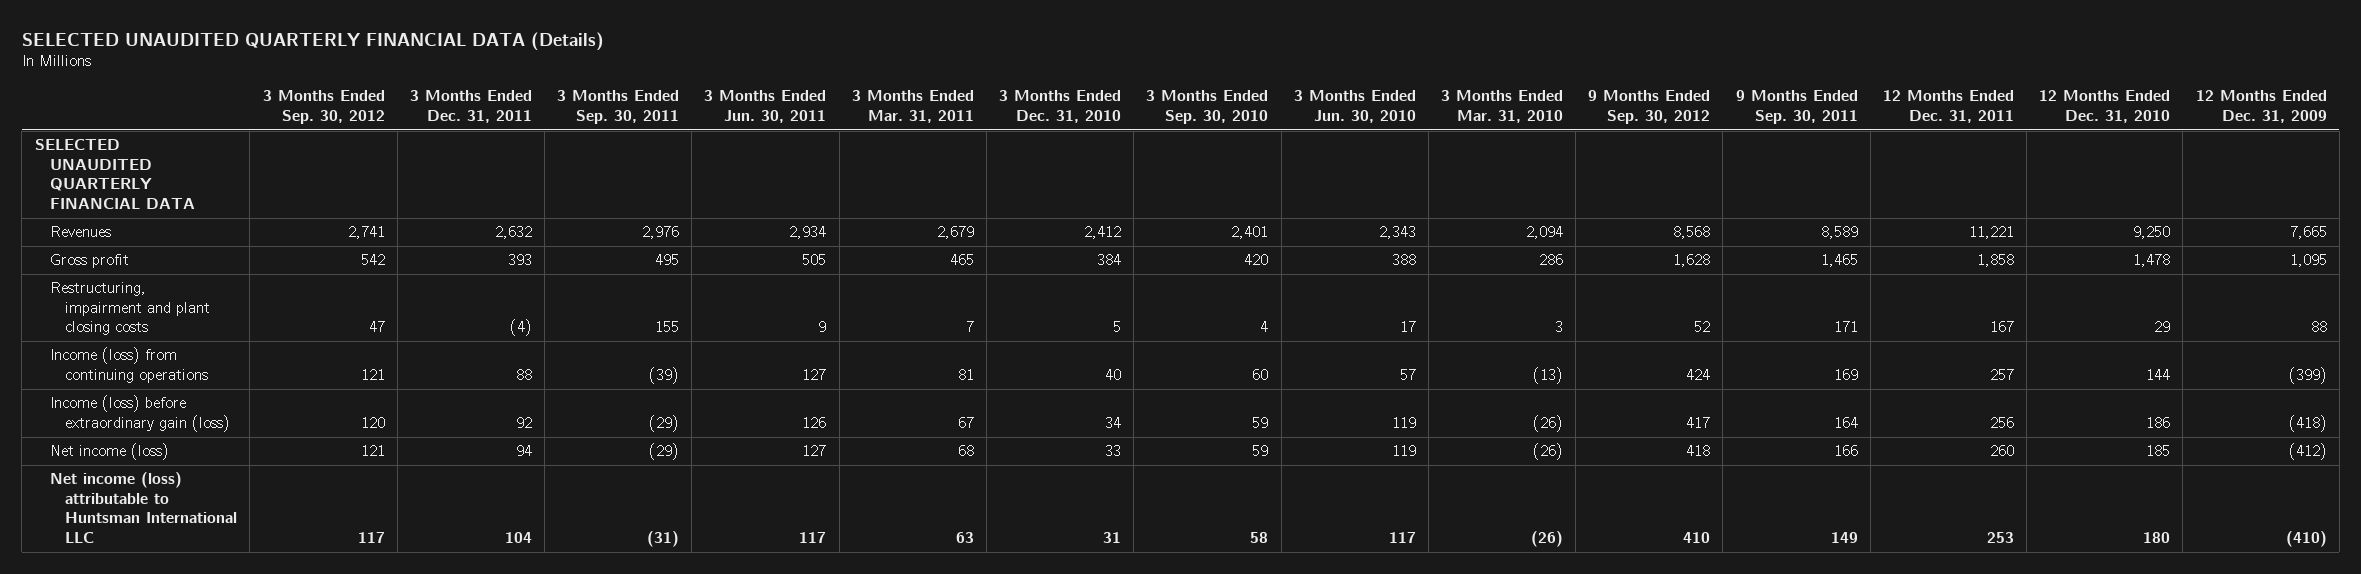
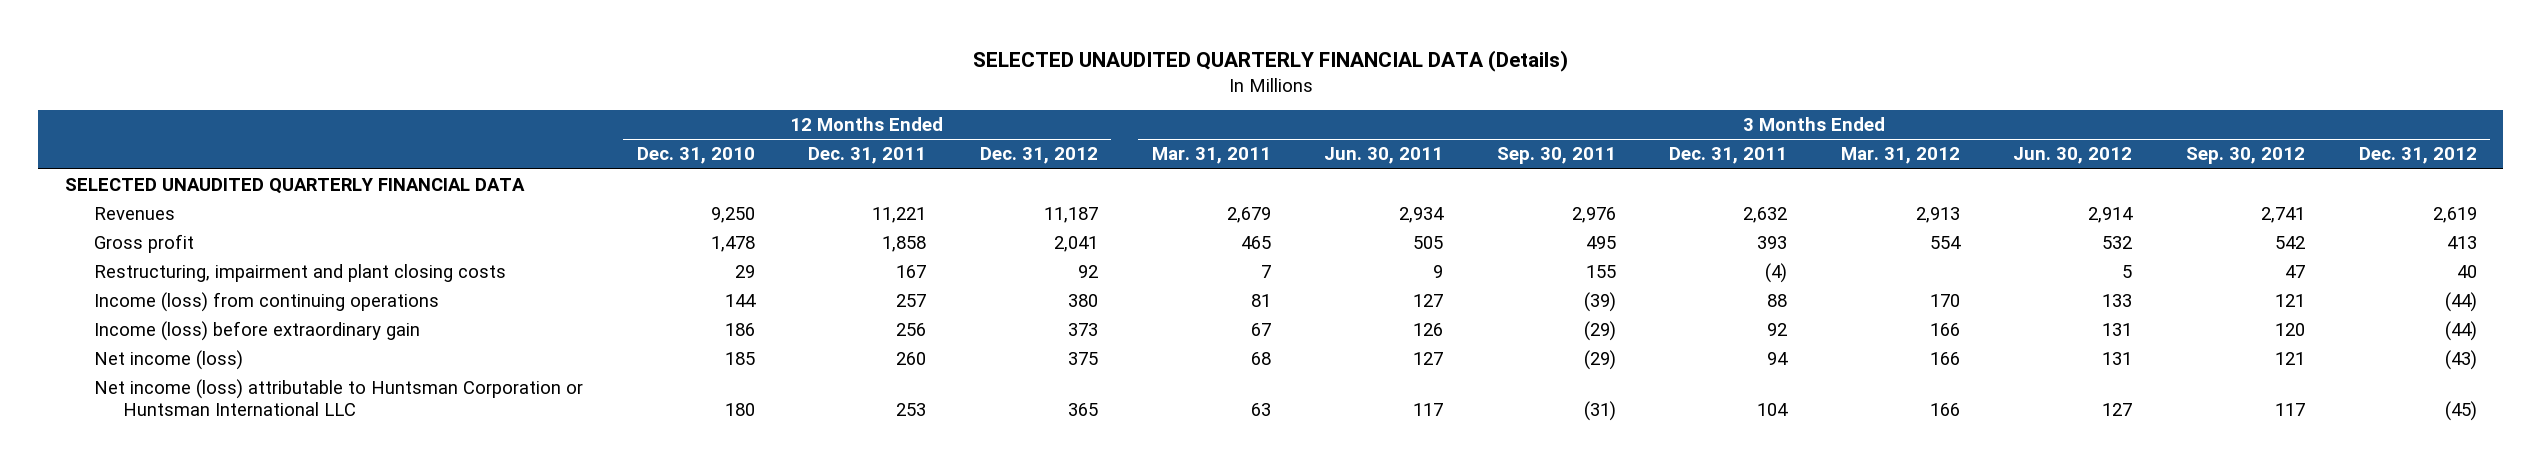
[999,90,1122,123] 3 Months Ended Dec. 31, 2010 -> none
[1146,90,1269,124] 3 Months Ended Sep. 30, 2010 -> none
[1293,90,1416,123] 3 Months Ended Jun. 30, 2010 -> none
[1440,90,1563,123] 3 Months Ended Mar. 31, 2010 -> none
[1588,90,1711,124] 9 Months Ended Sep. 30, 2012 -> none
[1735,90,1858,124] 9 Months Ended Sep. 30, 2011 -> none
[2195,90,2327,123] 12 Months Ended Dec. 31, 2009 -> none
none -> [979,147,1098,165] Dec. 31, 2012
none -> [1840,147,1960,165] Mar. 31, 2012
none -> [2013,147,2133,165] Jun. 30, 2012
none -> [2358,147,2477,165] Dec. 31, 2012
[49,395,231,432] Income (loss) before extraordinary gain (loss) -> [94,321,421,342] Income (loss) before extraordinary gain
[49,472,238,543] Net income (loss) attributable to Huntsman International LLC -> [94,379,584,416] Net income (loss) attributable to Huntsman Corporation or Huntsman International LLC

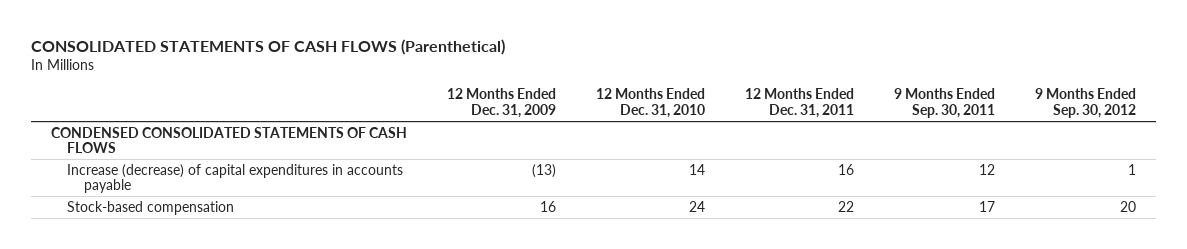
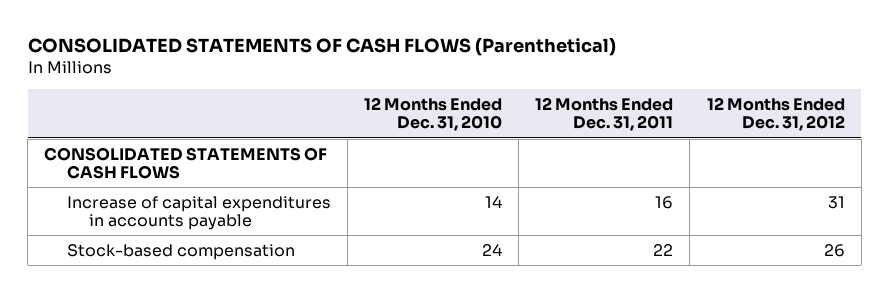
[446,88,556,118] 12 Months Ended Dec. 31, 2009 -> none
[894,88,996,118] 9 Months Ended Sep. 30, 2011 -> none
[1035,88,1137,118] 9 Months Ended Sep. 30, 2012 -> none
none -> [706,97,845,132] 12 Months Ended Dec. 31, 2012
[50,126,407,154] CONDENSED CONSOLIDATED STATEMENTS OF CASH FLOWS -> [44,146,328,180] CONSOLIDATED STATEMENTS OF CASH FLOWS
[67,163,404,194] Increase (decrease) of capital expenditures in accounts payable -> [66,195,331,231] Increase of capital expenditures in accounts payable

